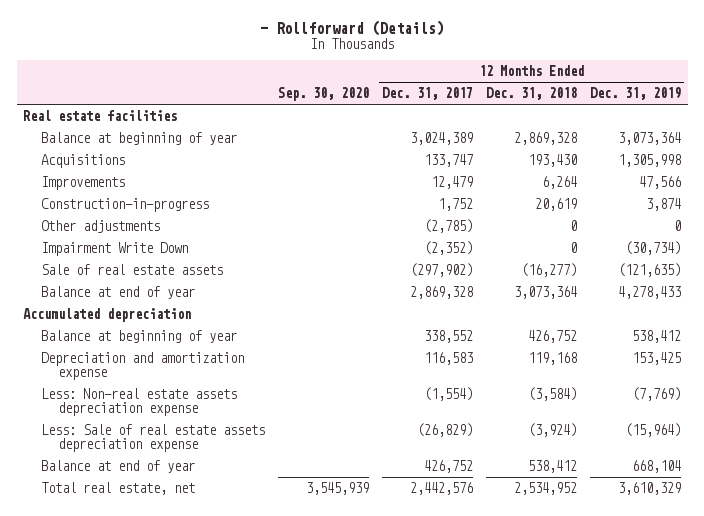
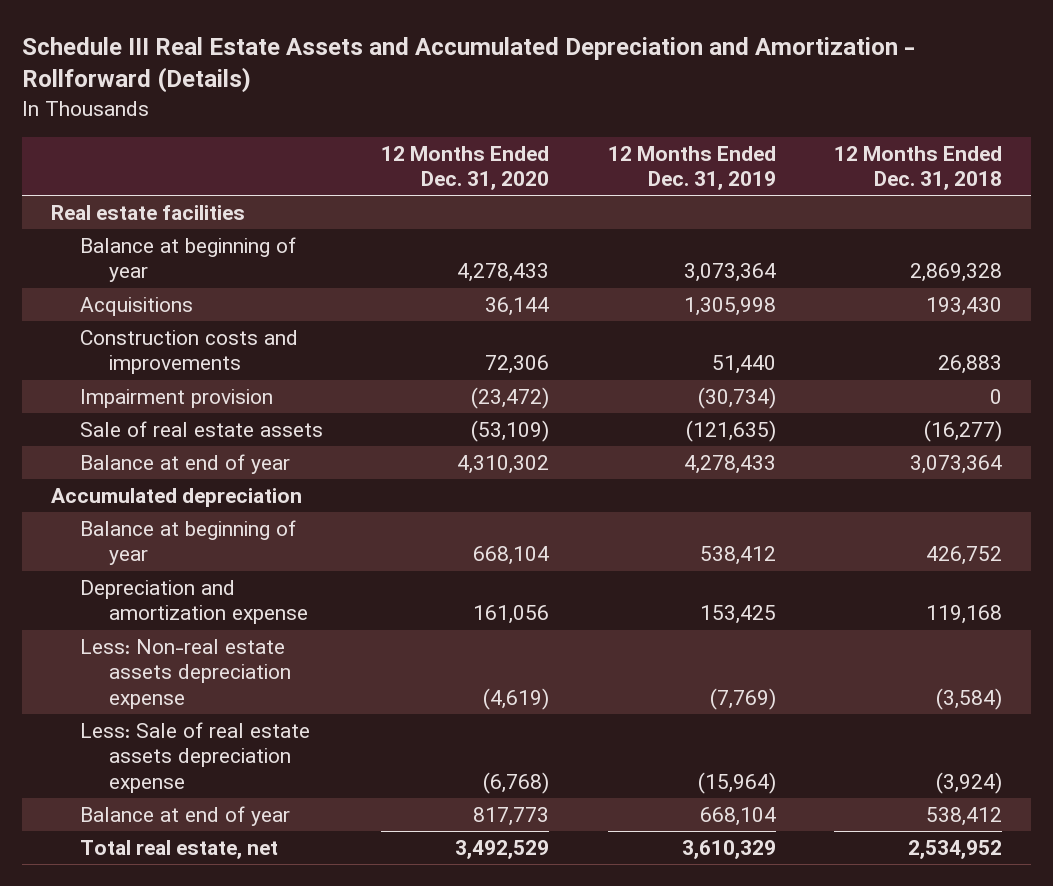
[260,19,445,36] - Rollforward (Details) -> [22,36,916,94] Schedule III Real Estate Assets and Accumulated Depreciation and Amortization - Rollforward (Details)
[277,87,369,102] Sep. 30, 2020 -> none
[381,87,473,101] Dec. 31, 2017 -> none
none -> [381,145,550,191] 12 Months Ended Dec. 31, 2020
[40,198,209,213] Construction-in-progress -> none
[40,220,160,234] Other adjustments -> none
[40,176,125,191] Improvements -> [79,330,298,375] Construction costs and improvements
[542,176,578,190] 6,264 -> [937,355,1002,375] 26,883
[639,176,682,190] 47,566 -> [711,355,776,375] 51,440
[40,242,188,257] Impairment Write Down -> [79,389,273,409] Impairment provision

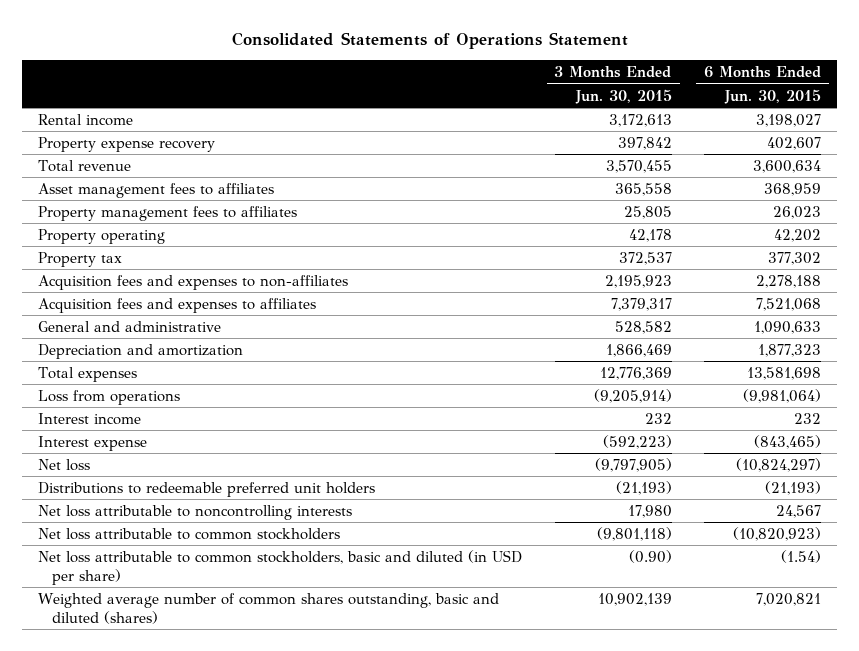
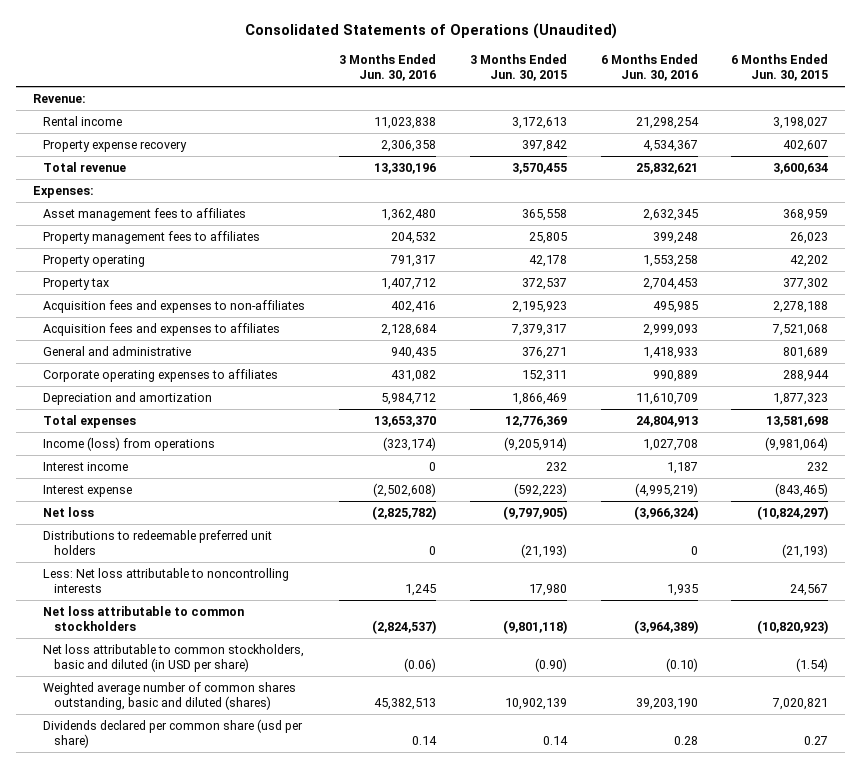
[231,32,628,50] Consolidated Statements of Operations Statement -> [244,23,617,40] Consolidated Statements of Operations (Unaudited)
none -> [339,53,437,82] 3 Months Ended Jun. 30, 2016
none -> [600,53,698,82] 6 Months Ended Jun. 30, 2016
none -> [32,93,86,103] Revenue:
none -> [32,185,94,198] Expenses:
[614,320,672,334] 528,582 -> [521,346,567,359] 376,271
[754,320,822,334] 1,090,633 -> [783,346,829,359] 801,689
none -> [43,368,279,382] Corporate operating expenses to affiliates
[38,389,181,405] Loss from operations -> [43,436,216,451] Income (loss) from operations
[38,504,353,520] Net loss attributable to noncontrolling interests -> [43,567,290,594] Less: Net loss attributable to noncontrolling interests
none -> [43,718,304,749] Dividends declared per common share (usd per share)

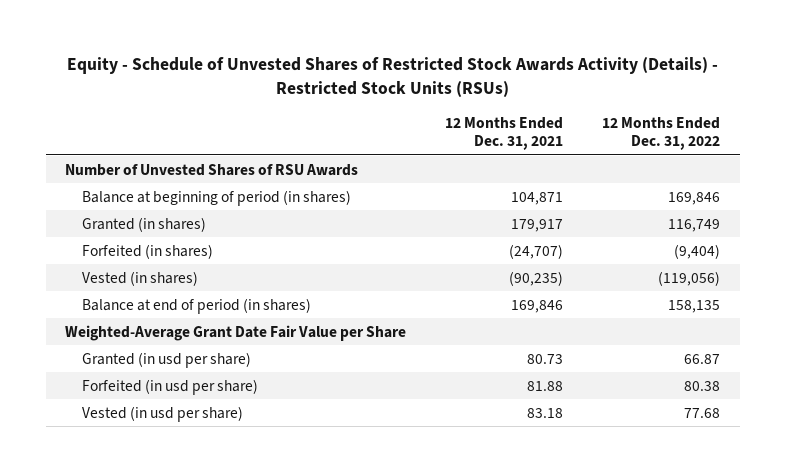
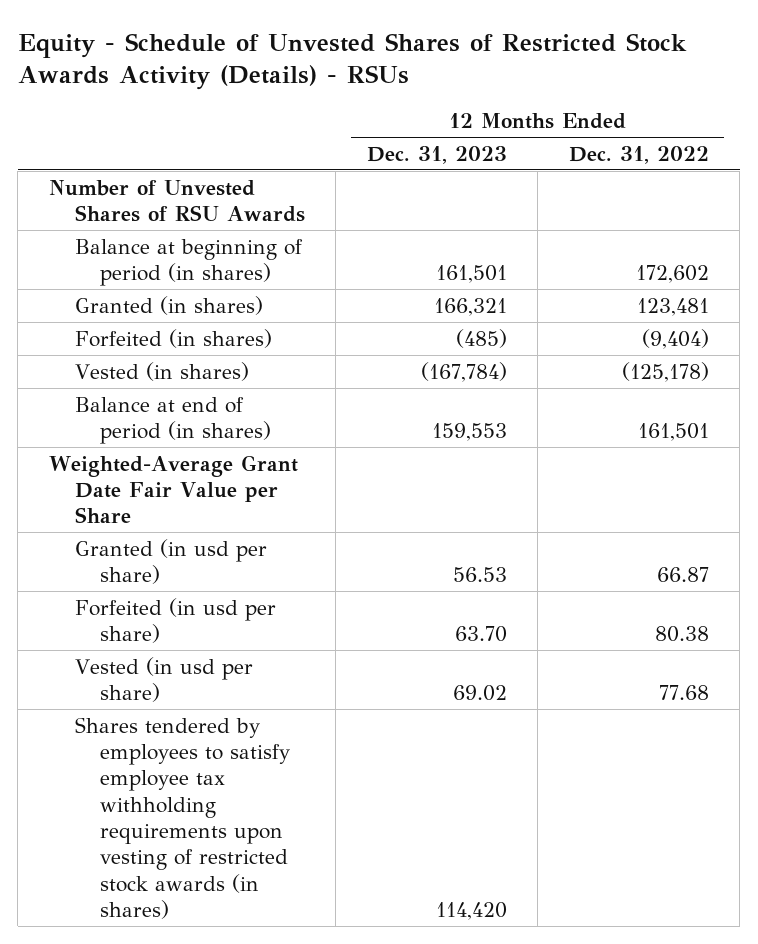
[66,56,718,97] Equity - Schedule of Unvested Shares of Restricted Stock Awards Activity (Details) - Restricted Stock Units (RSUs) -> [17,32,687,91] Equity - Schedule of Unvested Shares of Restricted Stock Awards Activity (Details) - RSUs
[445,116,564,151] 12 Months Ended Dec. 31, 2021 -> none
none -> [366,145,507,164] Dec. 31, 2023
[668,191,721,205] 169,846 -> [635,264,709,283] 172,602
[668,218,721,232] 116,749 -> [636,297,709,316] 123,481
[658,270,721,286] (119,056) -> [621,361,709,382] (125,178)
[668,299,721,313] 158,135 -> [637,422,709,441] 161,501
none -> [74,716,291,920] Shares tendered by employees to satisfy employee tax withholding requirements upon vesting of restricted stock awards (in shares)

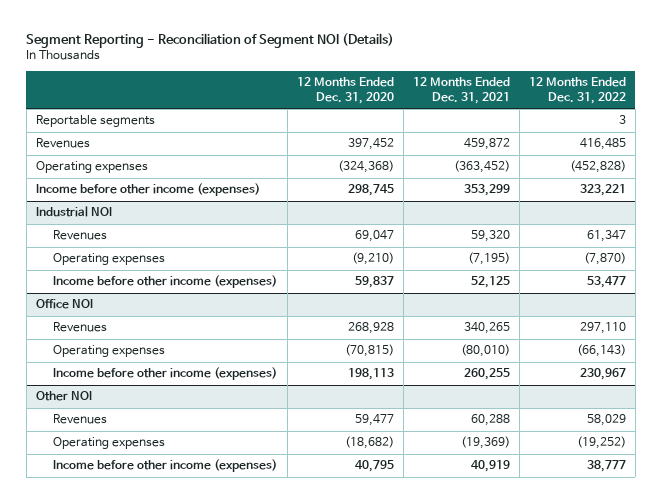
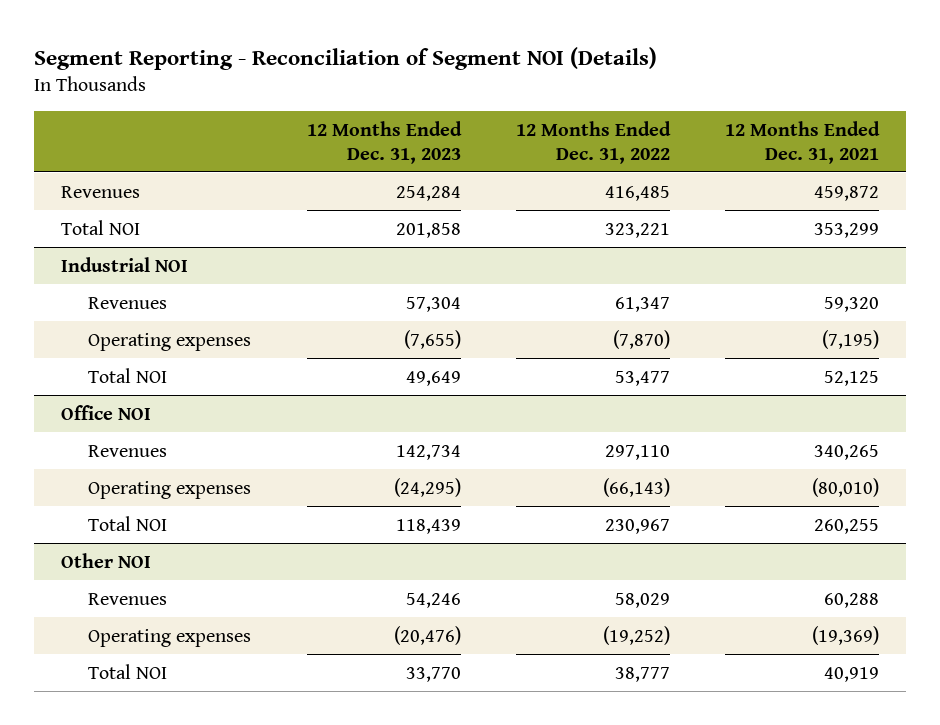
[296,77,394,104] 12 Months Ended Dec. 31, 2020 -> none
none -> [306,120,462,164] 12 Months Ended Dec. 31, 2023
[35,115,155,128] Reportable segments -> none
[35,161,148,174] Operating expenses -> none
[35,183,260,197] Income before other income (expenses) -> [61,219,141,235] Total NOI
[53,275,278,289] Income before other income (expenses) -> [88,367,168,383] Total NOI
[53,367,278,381] Income before other income (expenses) -> [88,515,168,531] Total NOI
[53,459,278,473] Income before other income (expenses) -> [88,663,168,679] Total NOI

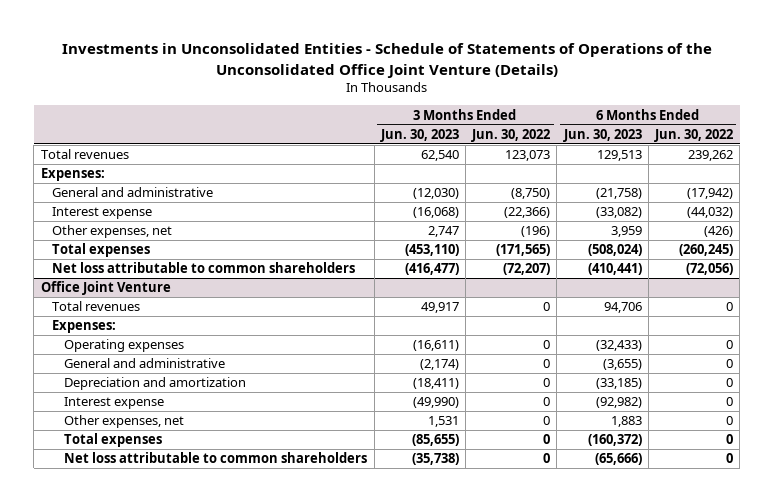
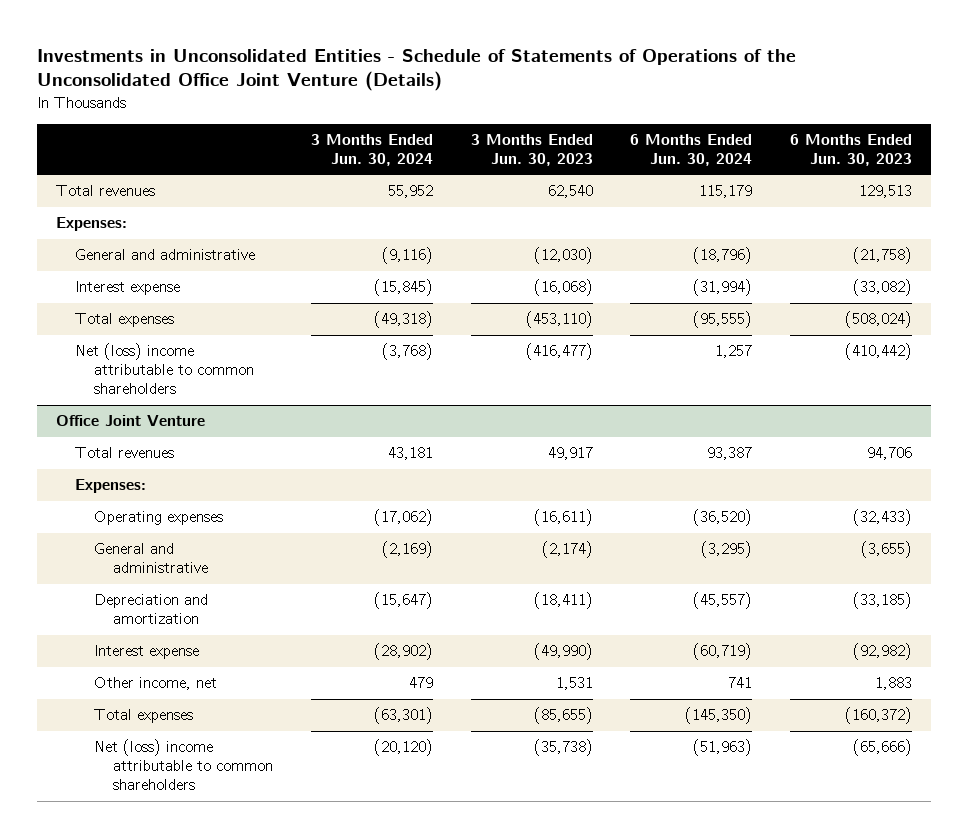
[471,128,551,142] Jun. 30, 2022 -> none
[653,128,733,142] Jun. 30, 2022 -> none
none -> [310,133,433,166] 3 Months Ended Jun. 30, 2024
none -> [630,133,753,166] 6 Months Ended Jun. 30, 2024
[52,225,173,239] Other expenses, net -> none
[52,262,356,274] Net loss attributable to common shareholders -> [74,343,255,395] Net (loss) income attributable to common shareholders
[587,263,642,276] (410,441) -> [845,343,913,361] (410,442)
[64,415,185,429] Other expenses, net -> [94,677,218,691] Other income, net
[64,452,368,464] Net loss attributable to common shareholders -> [94,739,274,791] Net (loss) income attributable to common shareholders

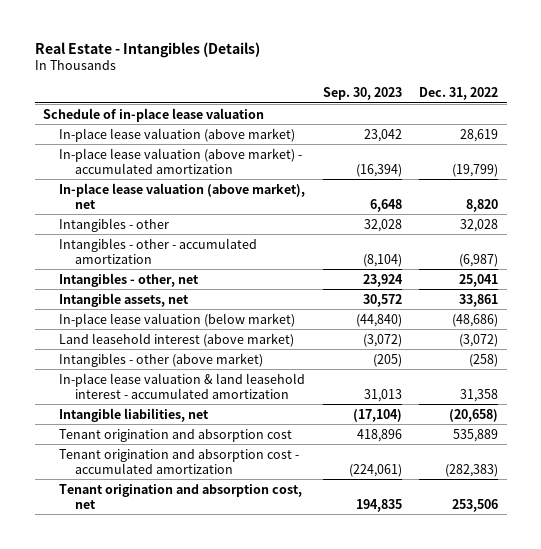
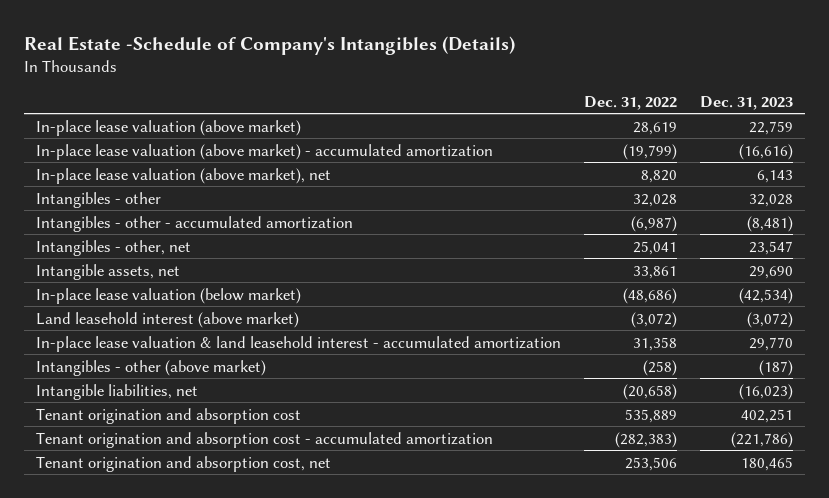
[34,41,260,58] Real Estate - Intangibles (Details) -> [24,36,516,56] Real Estate -Schedule of Company's Intangibles (Details)
[322,87,402,101] Sep. 30, 2023 -> none
none -> [700,95,794,110] Dec. 31, 2023
[43,107,265,122] Schedule of in-place lease valuation -> none
[59,352,264,367] Intangibles - other (above market) -> [35,359,266,376] Intangibles - other (above market)

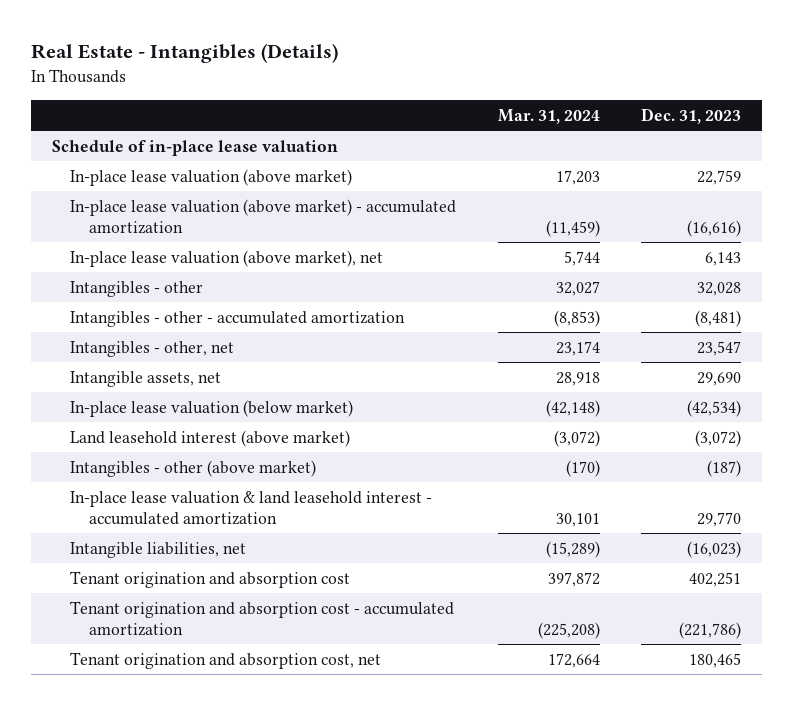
[24,36,516,56] Real Estate -Schedule of Company's Intangibles (Details) -> [30,43,338,64] Real Estate - Intangibles (Details)
[584,95,678,110] Dec. 31, 2022 -> none
none -> [497,108,600,124] Mar. 31, 2024
none -> [51,139,338,156] Schedule of in-place lease valuation
[35,335,561,352] In-place lease valuation & land leasehold interest - accumulated amortization -> [70,490,433,525] In-place lease valuation & land leasehold interest - accumulated amortization

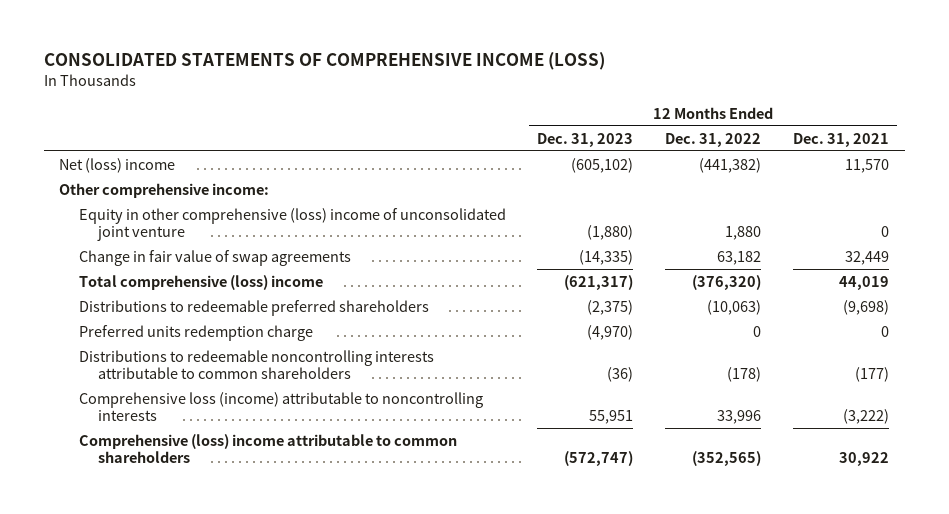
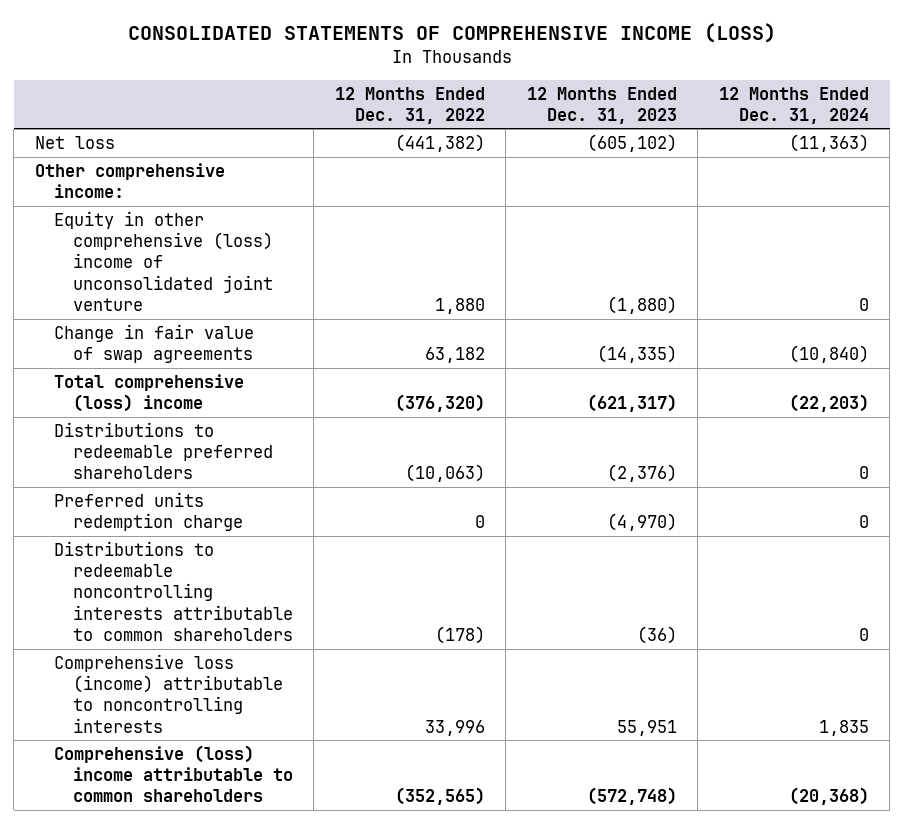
[793,132,890,147] Dec. 31, 2021 -> none
none -> [718,86,869,124] 12 Months Ended Dec. 31, 2024
[59,157,176,173] Net (loss) income -> [34,136,115,150] Net loss
[587,299,634,315] (2,375) -> [606,464,677,483] (2,376)
[564,451,634,467] (572,747) -> [586,787,677,806] (572,748)

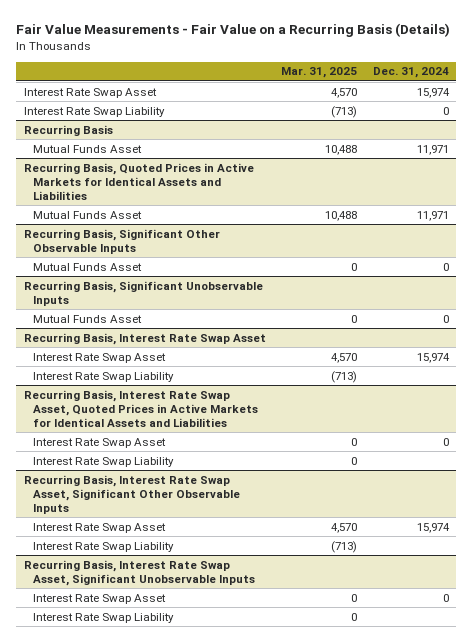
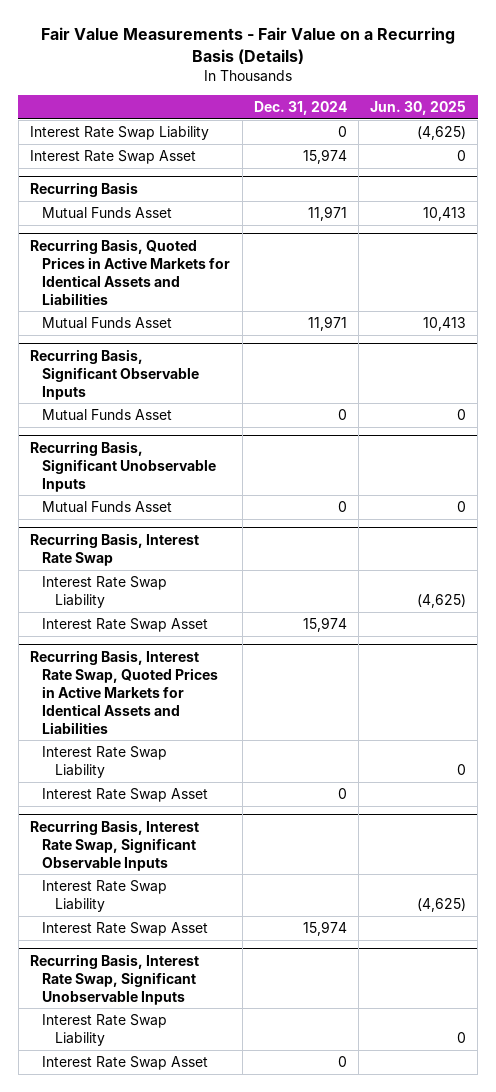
[281,67,358,79] Mar. 31, 2025 -> none
none -> [370,101,467,116] Jun. 30, 2025
[24,87,158,98] Interest Rate Swap Asset -> [30,150,197,165] Interest Rate Swap Asset
[24,228,221,254] Recurring Basis, Significant Other Observable Inputs -> [30,348,200,400] Recurring Basis, Significant Observable Inputs
[24,332,267,345] Recurring Basis, Interest Rate Swap Asset -> [30,532,200,566] Recurring Basis, Interest Rate Swap
none -> [42,576,168,608] Interest Rate Swap Liability
none -> [30,649,219,734] Recurring Basis, Interest Rate Swap, Quoted Prices in Active Markets for Identical Assets and Liabilities
[24,389,258,428] Recurring Basis, Interest Rate Swap Asset, Quoted Prices in Active Markets for Identical Assets and Liabilities -> none
none -> [30,819,200,871] Recurring Basis, Interest Rate Swap, Significant Observable Inputs
[24,474,240,515] Recurring Basis, Interest Rate Swap Asset, Significant Other Observable Inputs -> none
none -> [30,953,200,1005] Recurring Basis, Interest Rate Swap, Significant Unobservable Inputs
[24,559,255,586] Recurring Basis, Interest Rate Swap Asset, Significant Unobservable Inputs -> none
[32,612,174,623] Interest Rate Swap Liability -> none

